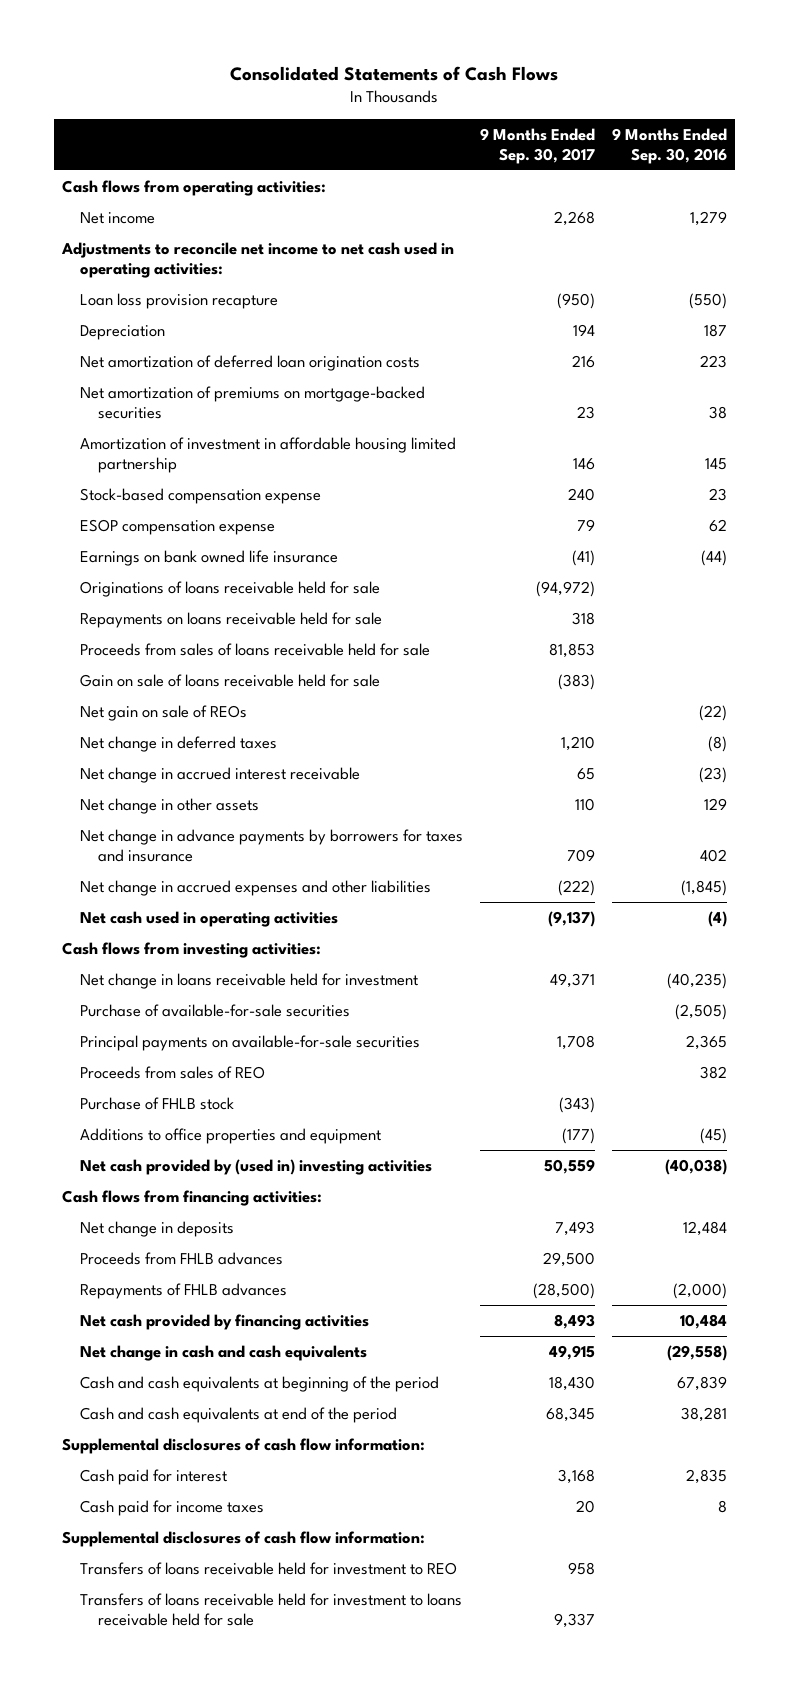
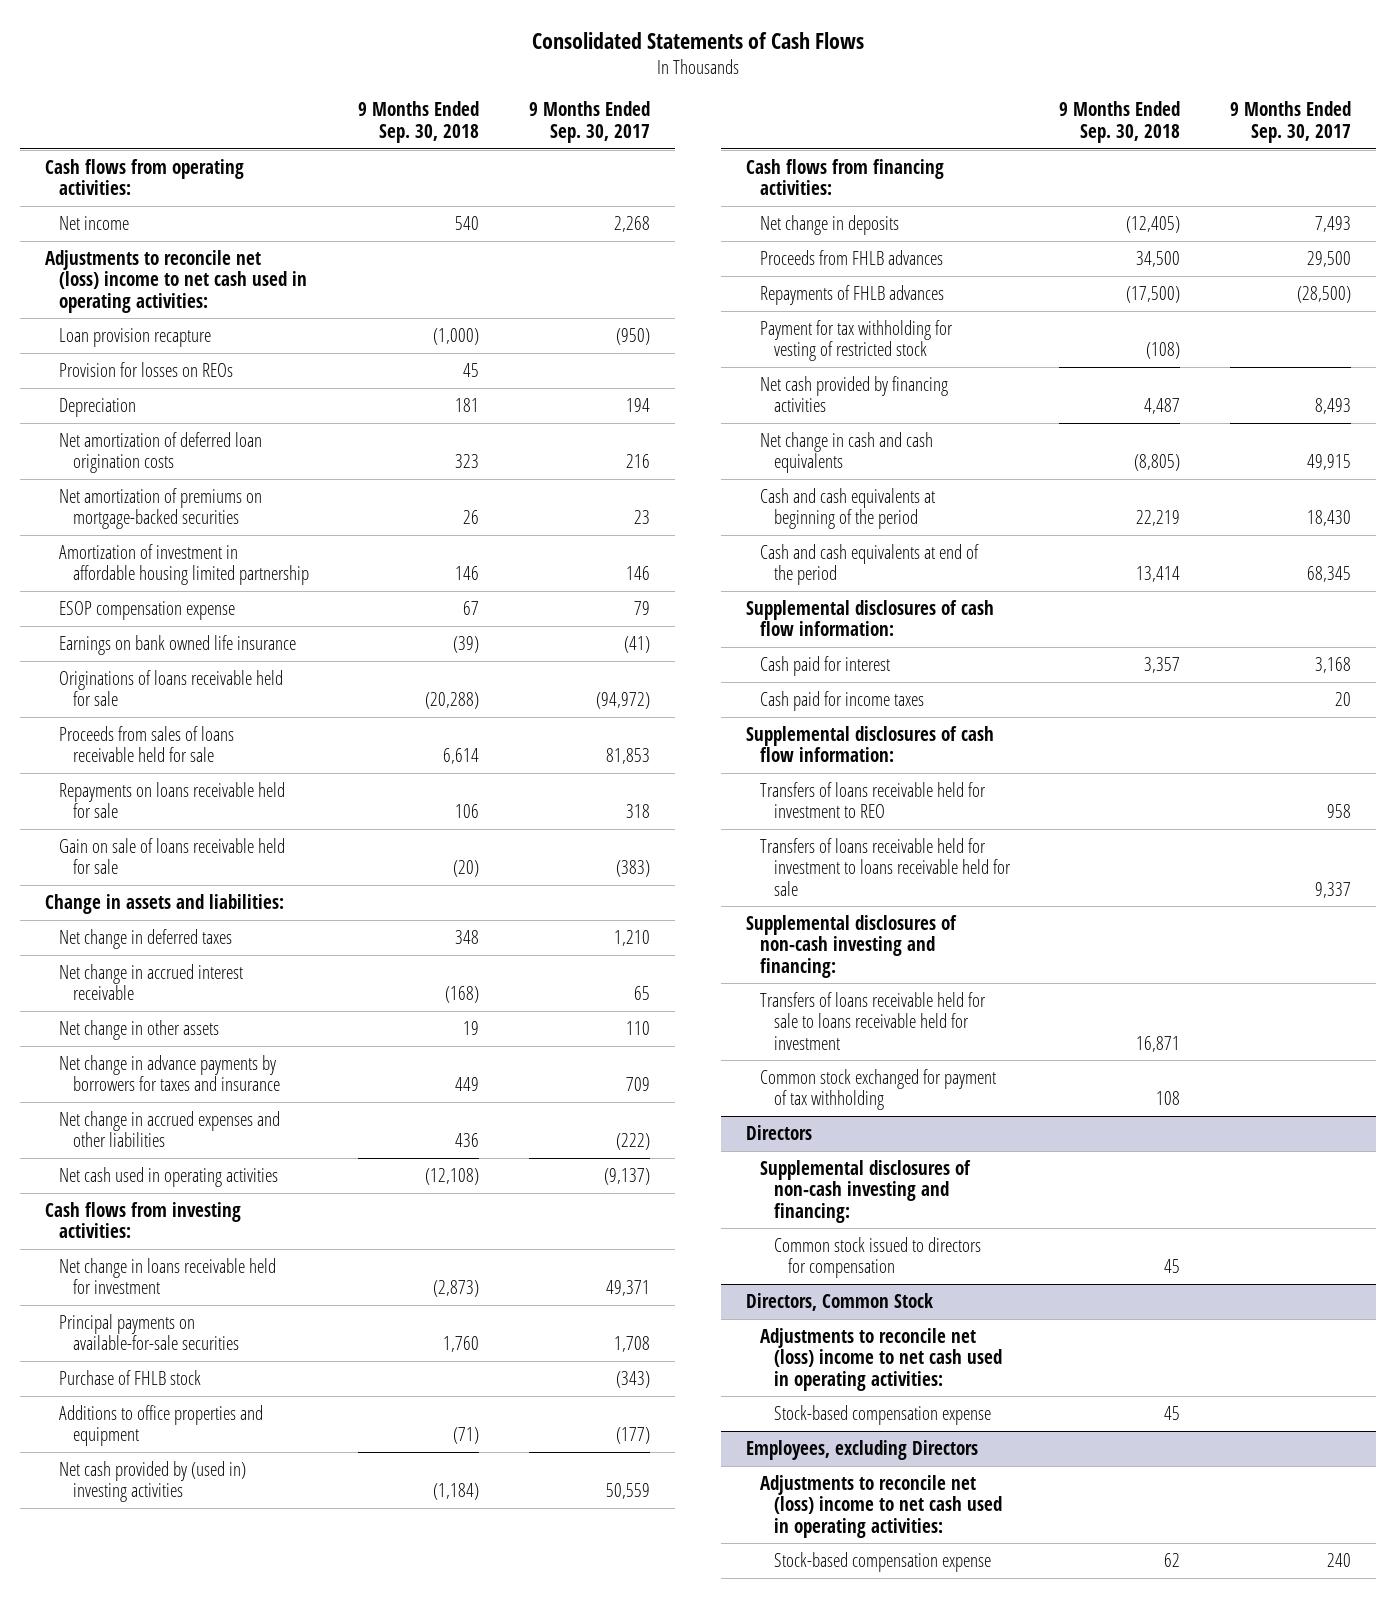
[611,127,727,164] 9 Months Ended Sep. 30, 2016 -> none
none -> [358,101,480,143] 9 Months Ended Sep. 30, 2018
[61,241,455,278] Adjustments to reconcile net income to net cash used in operating activities: -> [44,249,307,313] Adjustments to reconcile net (loss) income to net cash used in operating activities:
[80,292,279,309] Loan loss provision recapture -> [58,327,211,347] Loan provision recapture
none -> [58,361,233,377] Provision for losses on REOs
[80,487,322,504] Stock-based compensation expense -> none
[80,611,383,628] Repayments on loans receivable held for sale -> [58,781,285,819] Repayments on loans receivable held for sale
[80,704,248,721] Net gain on sale of REOs -> none
none -> [44,893,284,914] Change in assets and liabilities:
[80,1003,351,1017] Purchase of available-for-sale securities -> none
[80,1065,266,1079] Proceeds from sales of REO -> none
none -> [759,319,953,362] Payment for tax withholding for vesting of restricted stock
none -> [745,914,957,978] Supplemental disclosures of non-cash investing and financing:
none -> [759,991,986,1050] Transfers of loans receivable held for sale to loans receivable held for investment
none -> [759,1068,996,1111] Common stock exchanged for payment of tax withholding
none -> [745,1124,812,1140] Directors
none -> [759,1159,971,1223] Supplemental disclosures of non-cash investing and financing:
none -> [773,1236,981,1279] Common stock issued to directors for compensation
none -> [745,1292,933,1311] Directors, Common Stock
none -> [759,1327,1002,1391] Adjustments to reconcile net (loss) income to net cash used in operating activities:
none -> [773,1404,991,1425] Stock-based compensation expense
none -> [745,1439,978,1460] Employees, excluding Directors
none -> [759,1474,1002,1538] Adjustments to reconcile net (loss) income to net cash used in operating activities:
none -> [773,1551,991,1572] Stock-based compensation expense

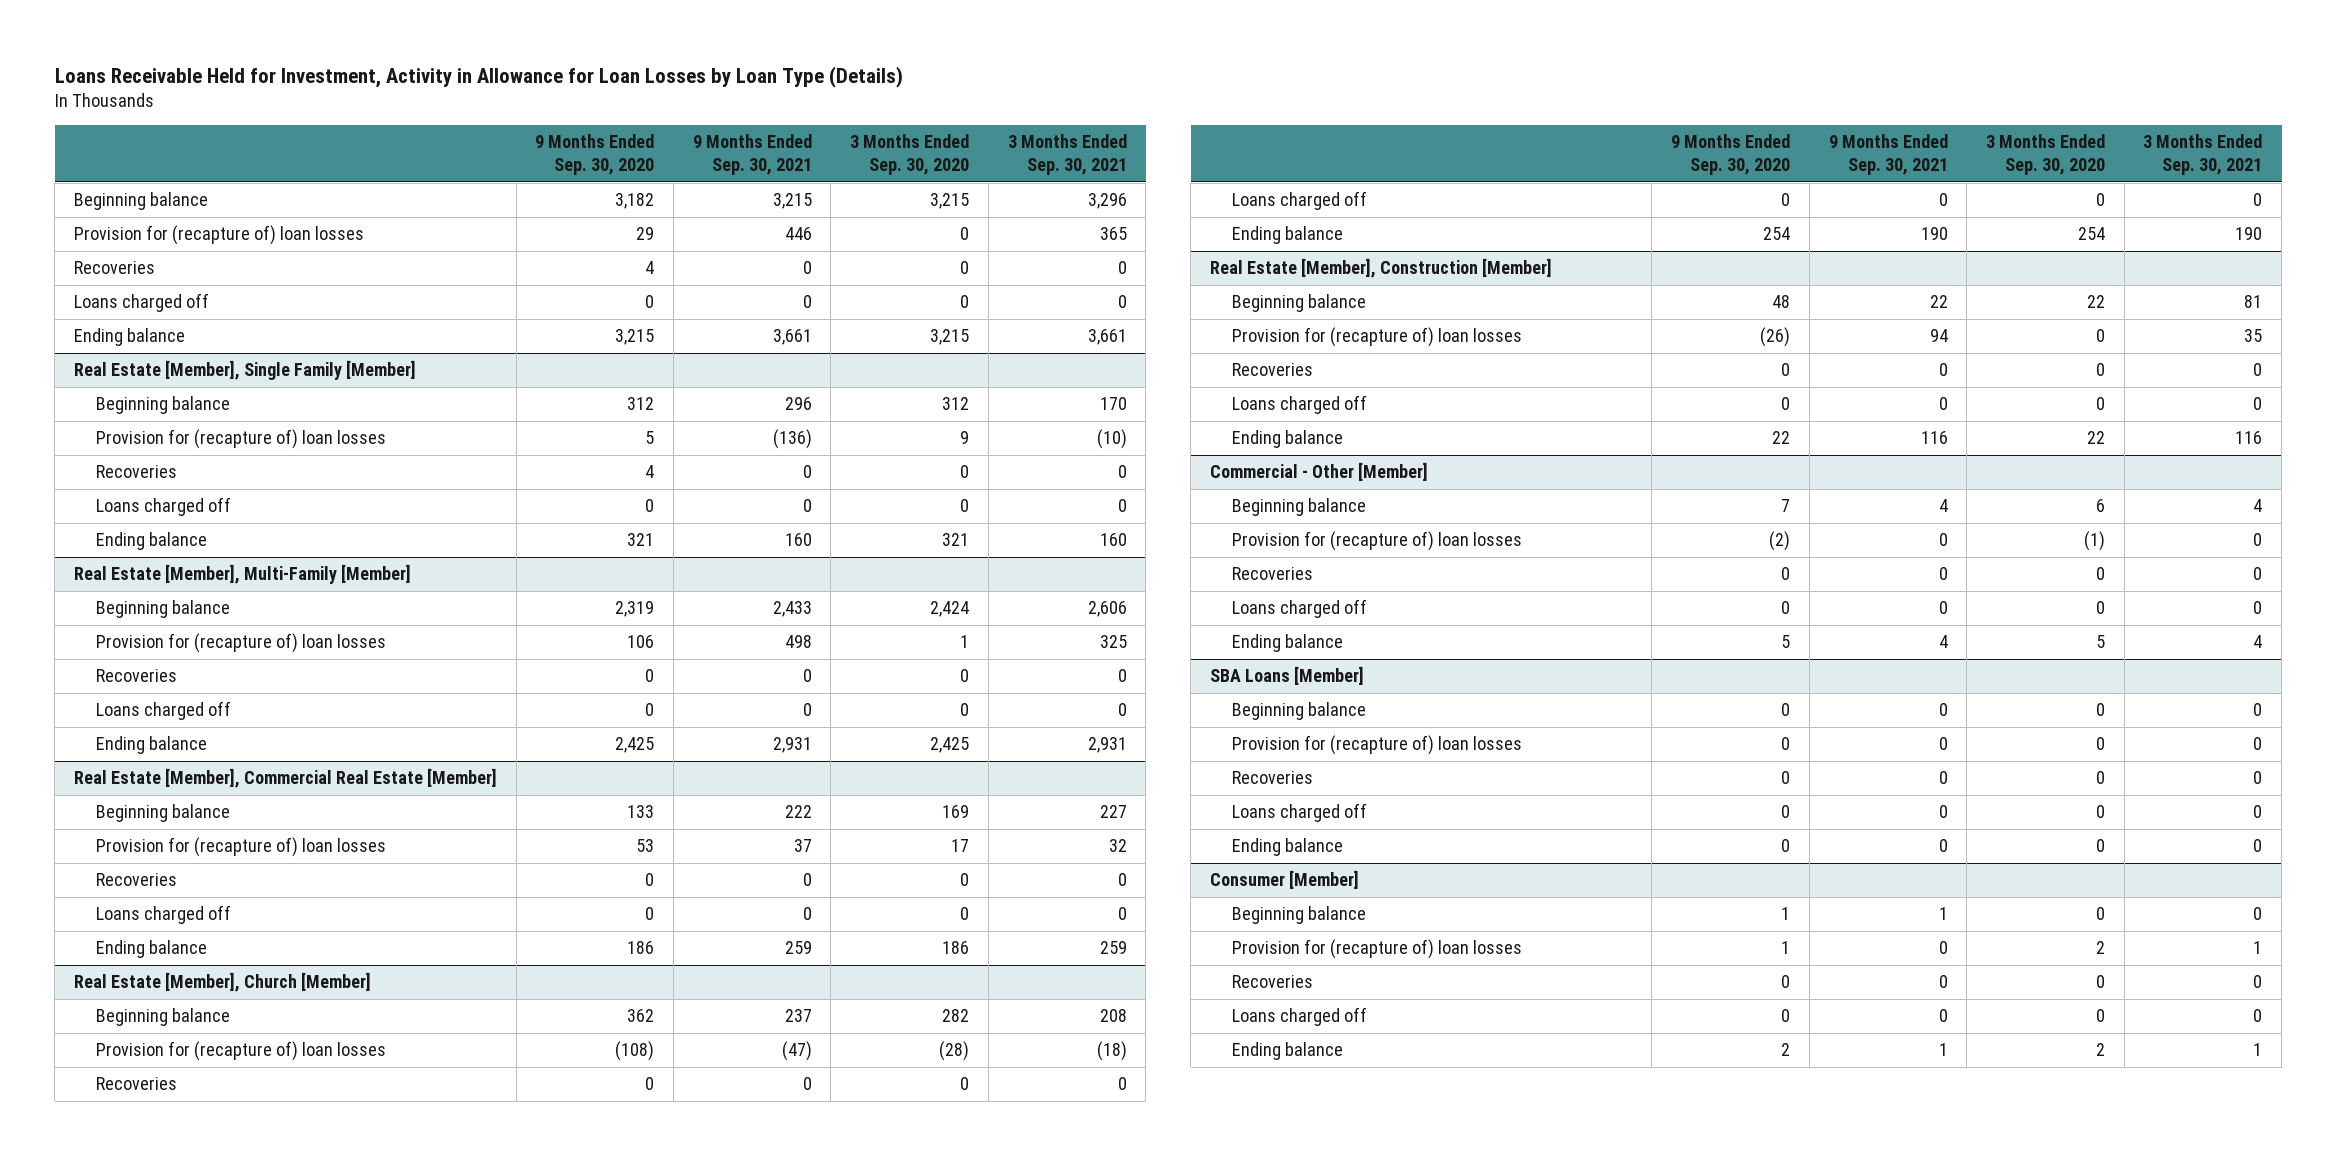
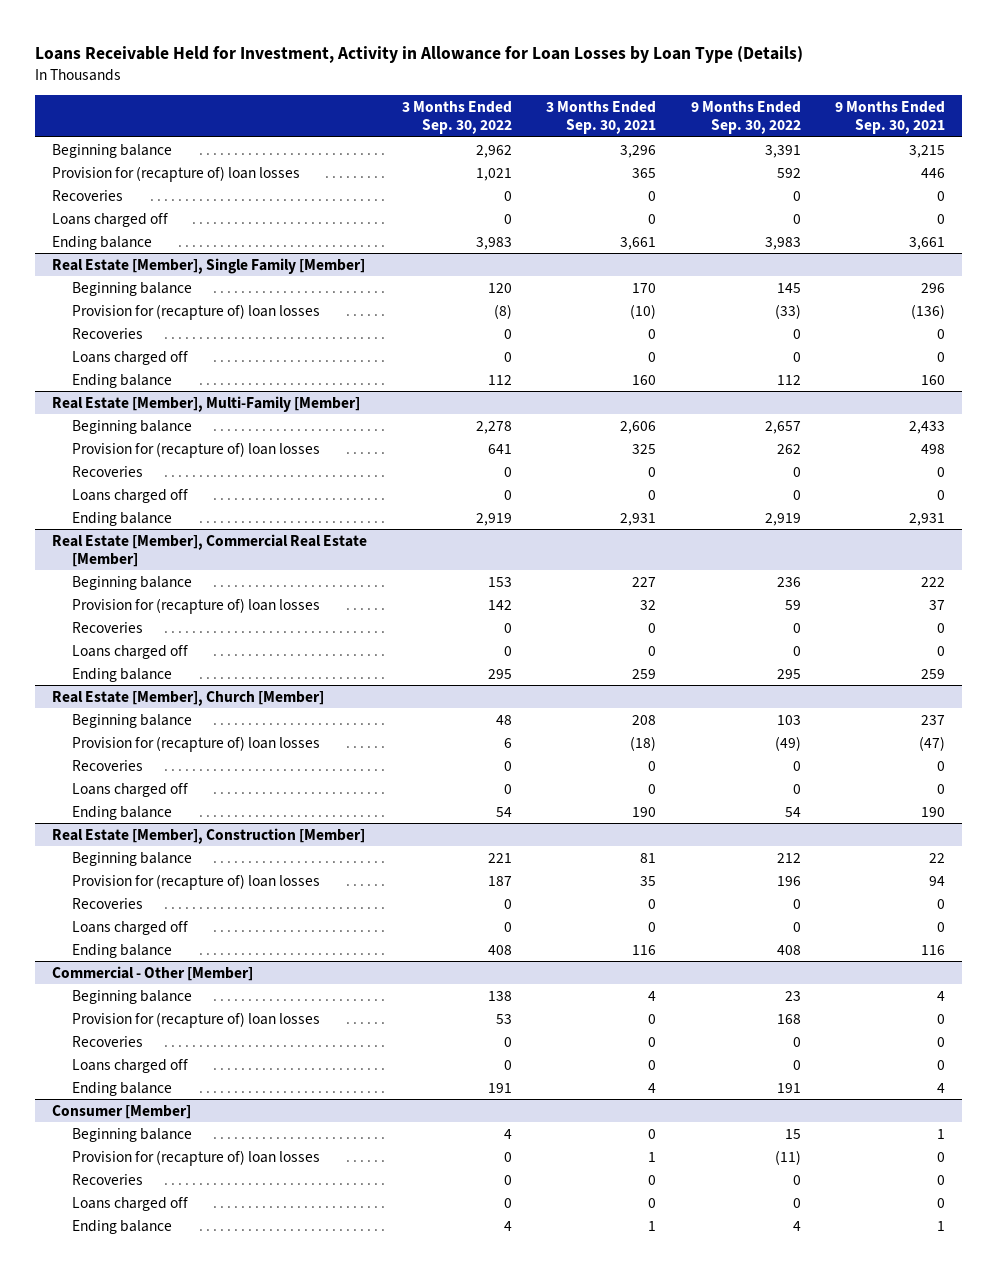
[535,134,655,176] 9 Months Ended Sep. 30, 2020 -> none
[850,134,970,176] 3 Months Ended Sep. 30, 2020 -> none
none -> [401,101,512,134] 3 Months Ended Sep. 30, 2022
none -> [690,101,801,134] 9 Months Ended Sep. 30, 2022
[1209,666,1364,686] SBA Loans [Member] -> none
[1231,702,1366,721] Beginning balance -> none
[1231,735,1522,756] Provision for (recapture of) loan losses -> none
[1231,771,1313,785] Recoveries -> none
[1231,803,1367,823] Loans charged off -> none
[1231,838,1343,857] Ending balance -> none

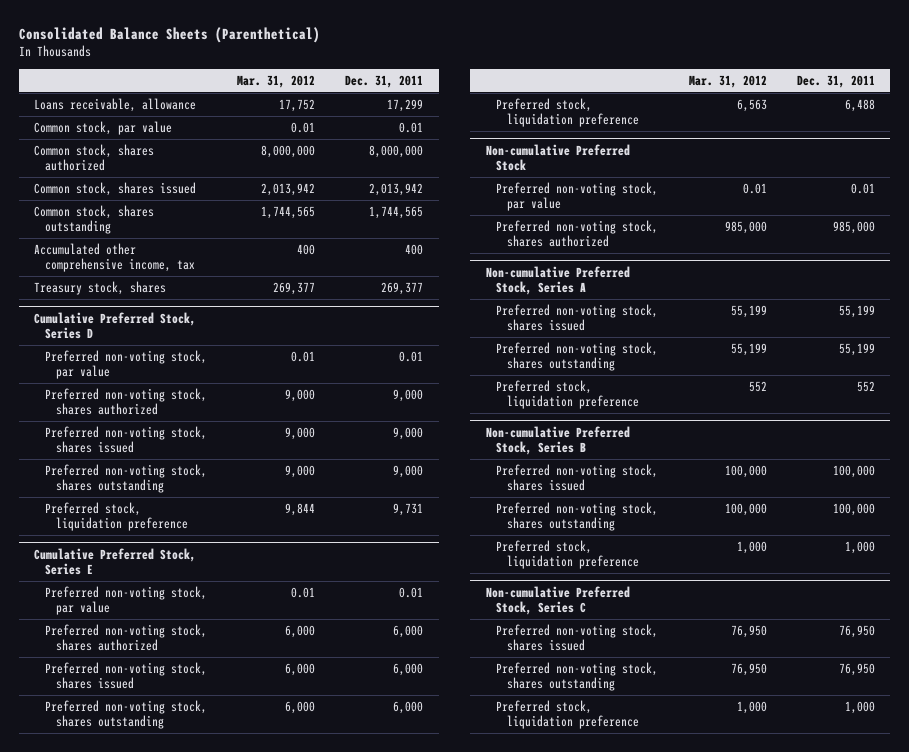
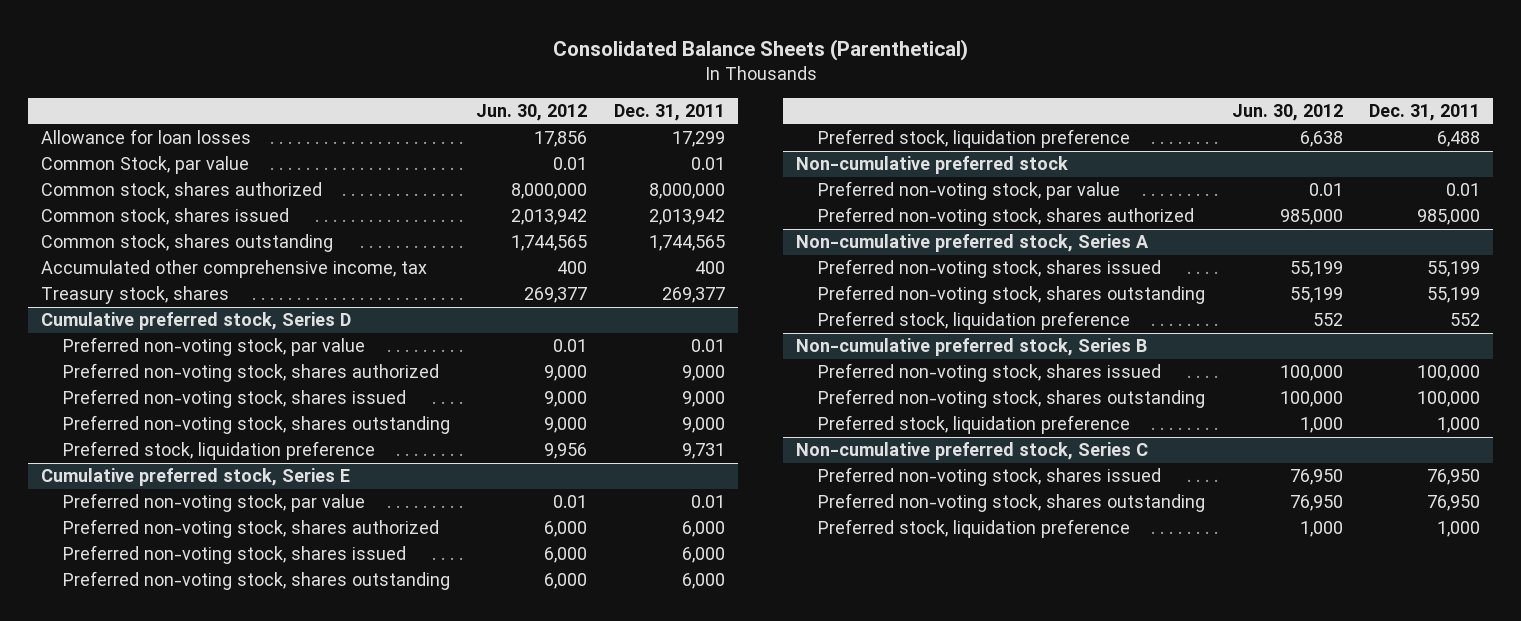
[237,74,316,88] Mar. 31, 2012 -> none
none -> [476,104,588,122] Jun. 30, 2012
[34,97,197,112] Loans receivable, allowance -> [40,129,251,145] Allowance for loan losses
[34,120,173,135] Common stock, par value -> [40,156,249,175] Common Stock, par value
[34,311,197,340] Cumulative Preferred Stock, Series D -> [40,312,351,331] Cumulative preferred stock, Series D
[34,547,197,576] Cumulative Preferred Stock, Series E -> [40,468,350,487] Cumulative preferred stock, Series E
[485,143,630,172] Non-cumulative Preferred Stock -> [796,156,1069,175] Non-cumulative preferred stock
[485,265,630,296] Non-cumulative Preferred Stock, Series A -> [796,234,1150,253] Non-cumulative preferred stock, Series A
[485,425,630,456] Non-cumulative Preferred Stock, Series B -> [796,338,1148,357] Non-cumulative preferred stock, Series B
[485,585,630,616] Non-cumulative Preferred Stock, Series C -> [796,442,1149,461] Non-cumulative preferred stock, Series C

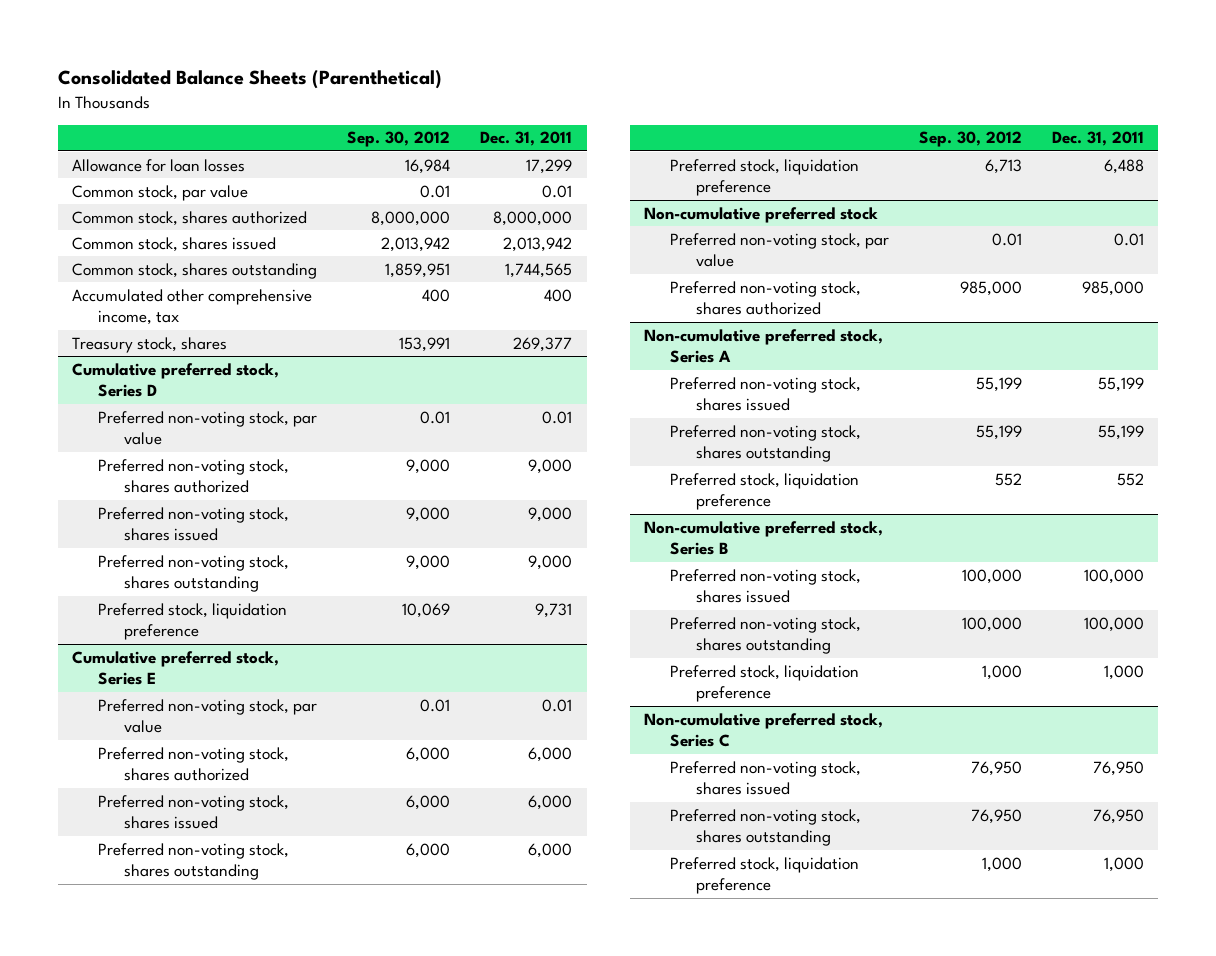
[476,104,588,122] Jun. 30, 2012 -> none
none -> [347,131,451,148] Sep. 30, 2012
[40,156,249,175] Common Stock, par value -> [72,184,249,201] Common stock, par value

